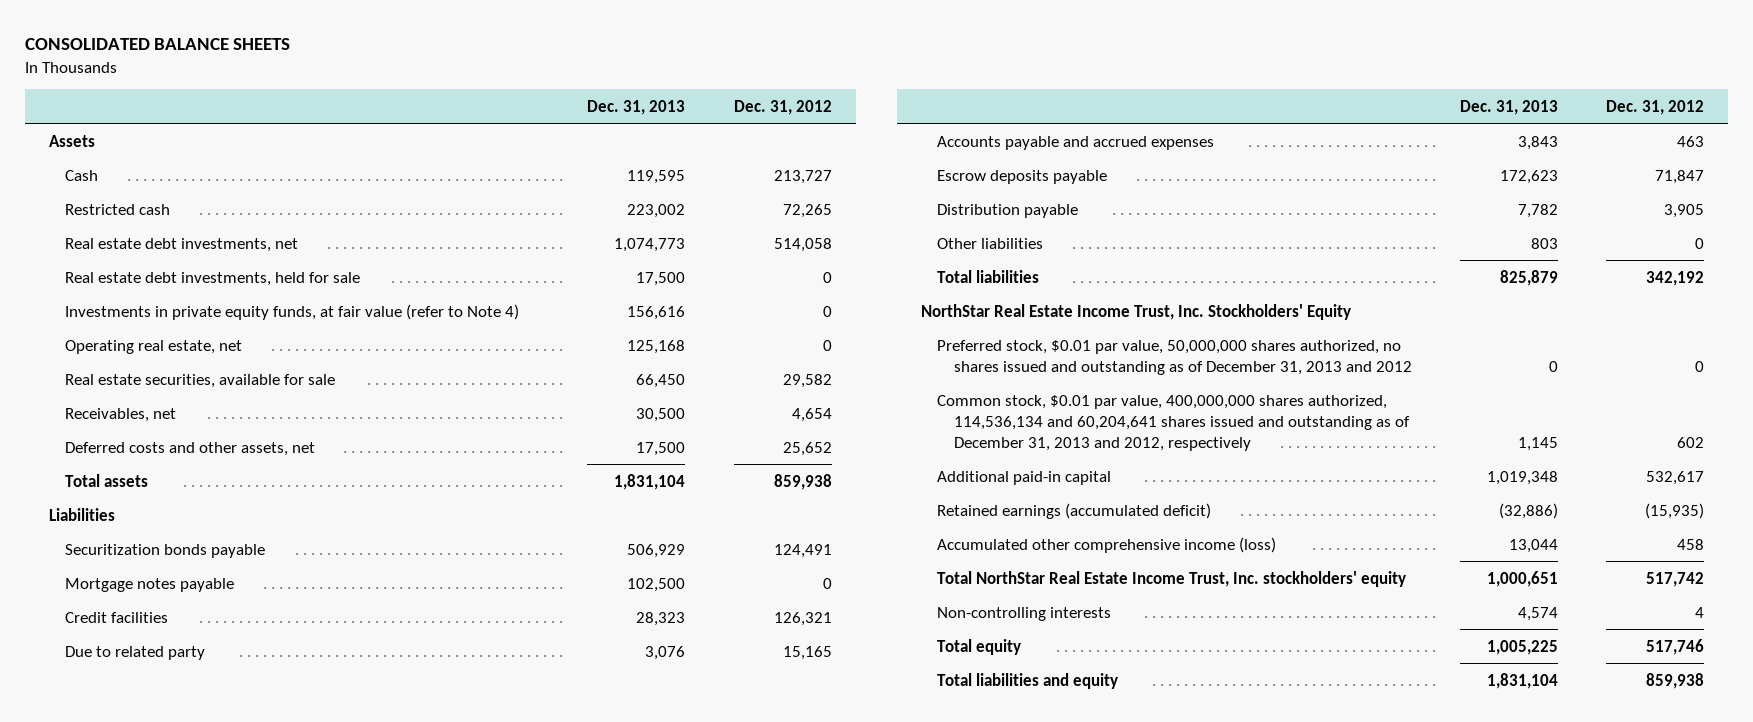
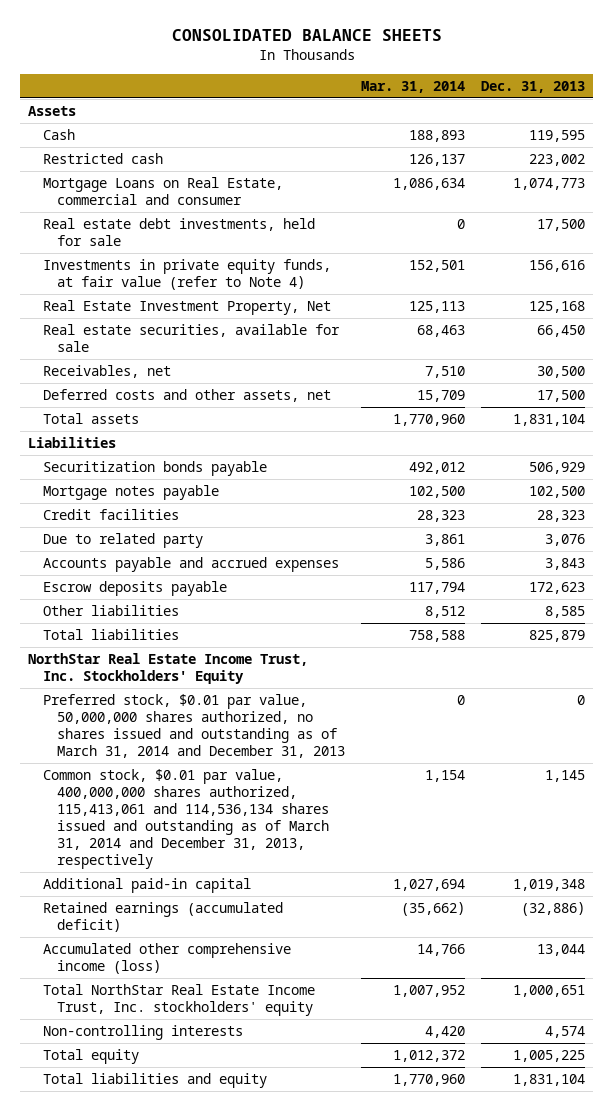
[733,99,832,115] Dec. 31, 2012 -> none
none -> [361,80,466,93] Mar. 31, 2014
[65,237,299,252] Real estate debt investments, net -> [42,176,283,205] Mortgage Loans on Real Estate, commercial and consumer
[65,339,243,354] Operating real estate, net -> [42,299,331,315] Real Estate Investment Property, Net
[937,203,1079,218] Distribution payable -> none
[1530,237,1558,249] 803 -> [545,605,586,618] 8,585
[937,339,1412,375] Preferred stock, $0.01 par value, 50,000,000 shares authorized, no shares issued and outstanding as of December 31, 2013 and 2012 -> [42,693,346,758] Preferred stock, $0.01 par value, 50,000,000 shares authorized, no shares issued and outstanding as of March 31, 2014 and December 31, 2013
[937,394,1410,451] Common stock, $0.01 par value, 400,000,000 shares authorized, 114,536,134 and 60,204,641 shares issued and outstanding as of December 31, 2013 and 2012, respectively -> [42,768,330,869] Common stock, $0.01 par value, 400,000,000 shares authorized, 115,413,061 and 114,536,134 shares issued and outstanding as of March 31, 2014 and December 31, 2013, respectively

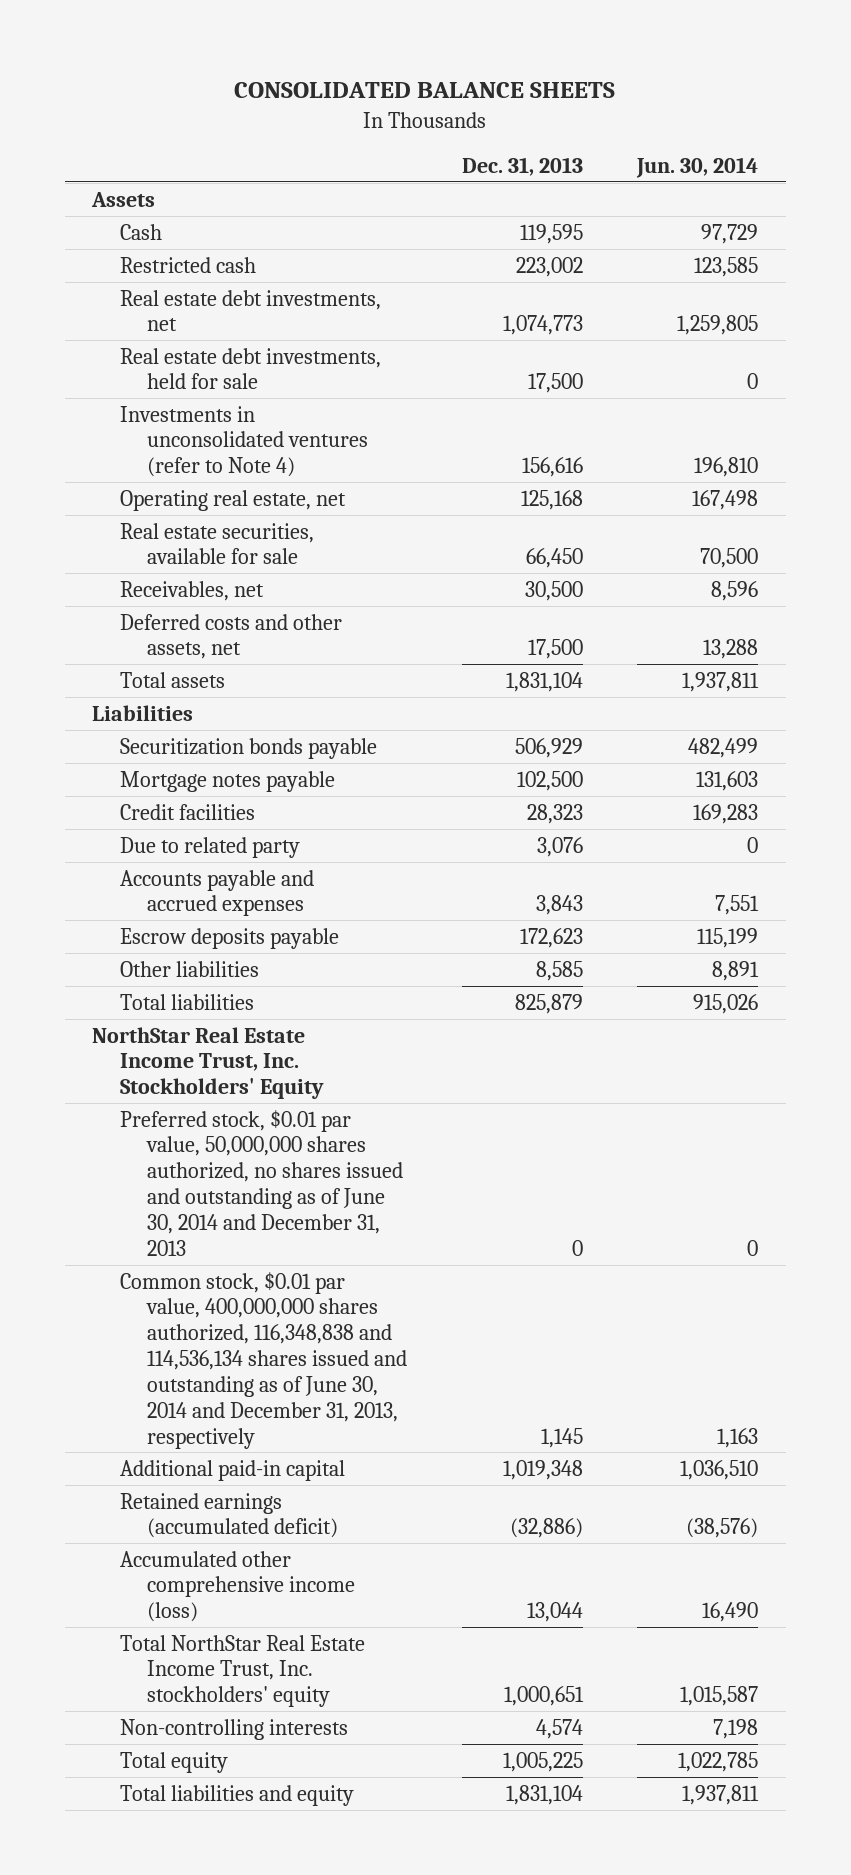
[361,80,466,93] Mar. 31, 2014 -> none
none -> [636,156,759,178] Jun. 30, 2014
[42,176,283,205] Mortgage Loans on Real Estate, commercial and consumer -> [119,289,381,332] Real estate debt investments, net
[42,258,331,290] Investments in private equity funds, at fair value (refer to Note 4) -> [119,405,369,478] Investments in unconsolidated ventures (refer to Note 4)
[42,299,331,315] Real Estate Investment Property, Net -> [119,489,346,511] Operating real estate, net
[42,693,346,758] Preferred stock, $0.01 par value, 50,000,000 shares authorized, no shares issued and outstanding as of March 31, 2014 and December 31, 2013 -> [119,1109,404,1256] Preferred stock, $0.01 par value, 50,000,000 shares authorized, no shares issued and outstanding as of June 30, 2014 and December 31, 2013
[42,768,330,869] Common stock, $0.01 par value, 400,000,000 shares authorized, 115,413,061 and 114,536,134 shares issued and outstanding as of March 31, 2014 and December 31, 2013, respectively -> [119,1271,408,1449] Common stock, $0.01 par value, 400,000,000 shares authorized, 116,348,838 and 114,536,134 shares issued and outstanding as of June 30, 2014 and December 31, 2013, respectively

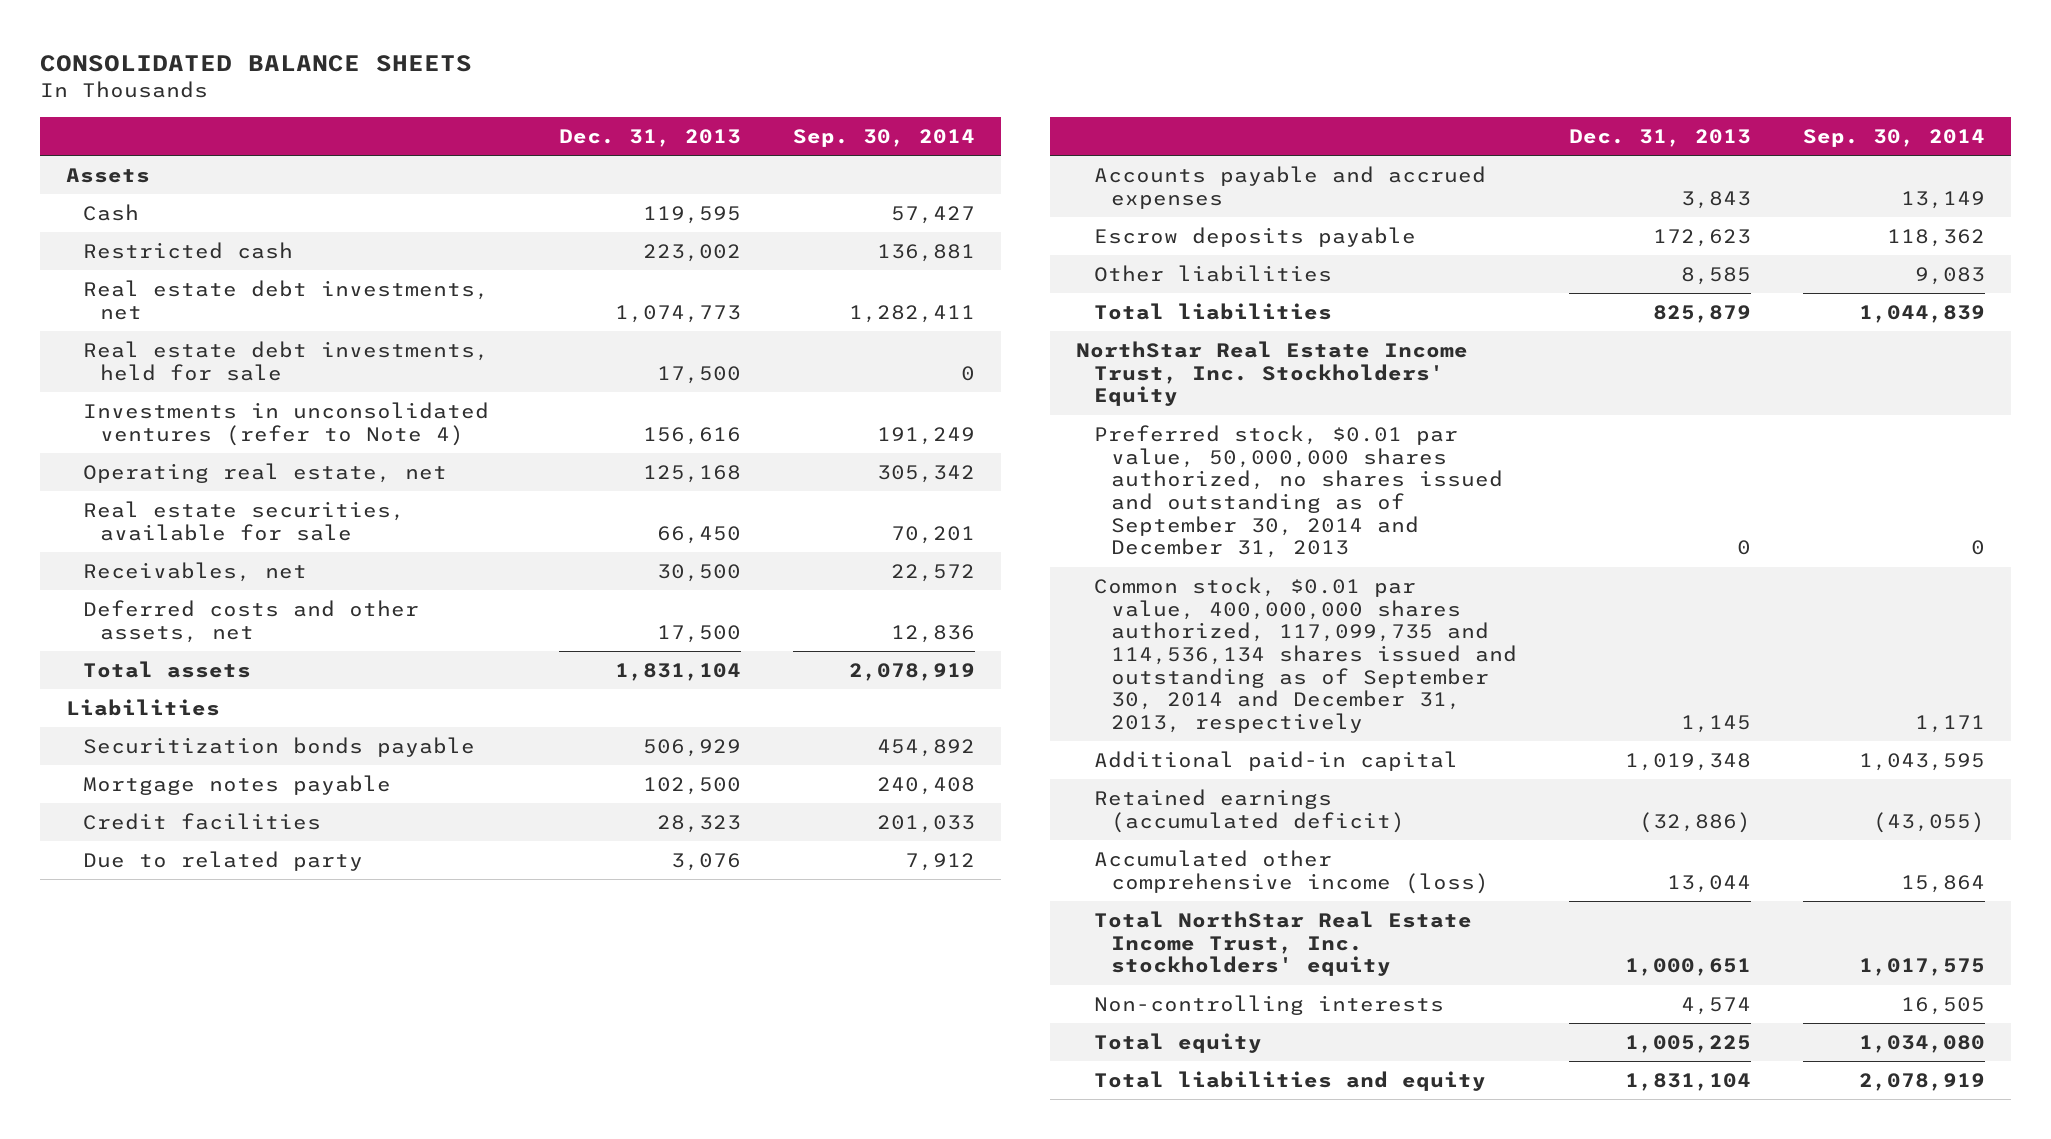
[636,156,759,178] Jun. 30, 2014 -> none
none -> [792,128,975,147] Sep. 30, 2014
[119,1109,404,1256] Preferred stock, $0.01 par value, 50,000,000 shares authorized, no shares issued and outstanding as of June 30, 2014 and December 31, 2013 -> [1093,424,1503,559] Preferred stock, $0.01 par value, 50,000,000 shares authorized, no shares issued and outstanding as of September 30, 2014 and December 31, 2013
[119,1271,408,1449] Common stock, $0.01 par value, 400,000,000 shares authorized, 116,348,838 and 114,536,134 shares issued and outstanding as of June 30, 2014 and December 31, 2013, respectively -> [1093,576,1517,734] Common stock, $0.01 par value, 400,000,000 shares authorized, 117,099,735 and 114,536,134 shares issued and outstanding as of September 30, 2014 and December 31, 2013, respectively

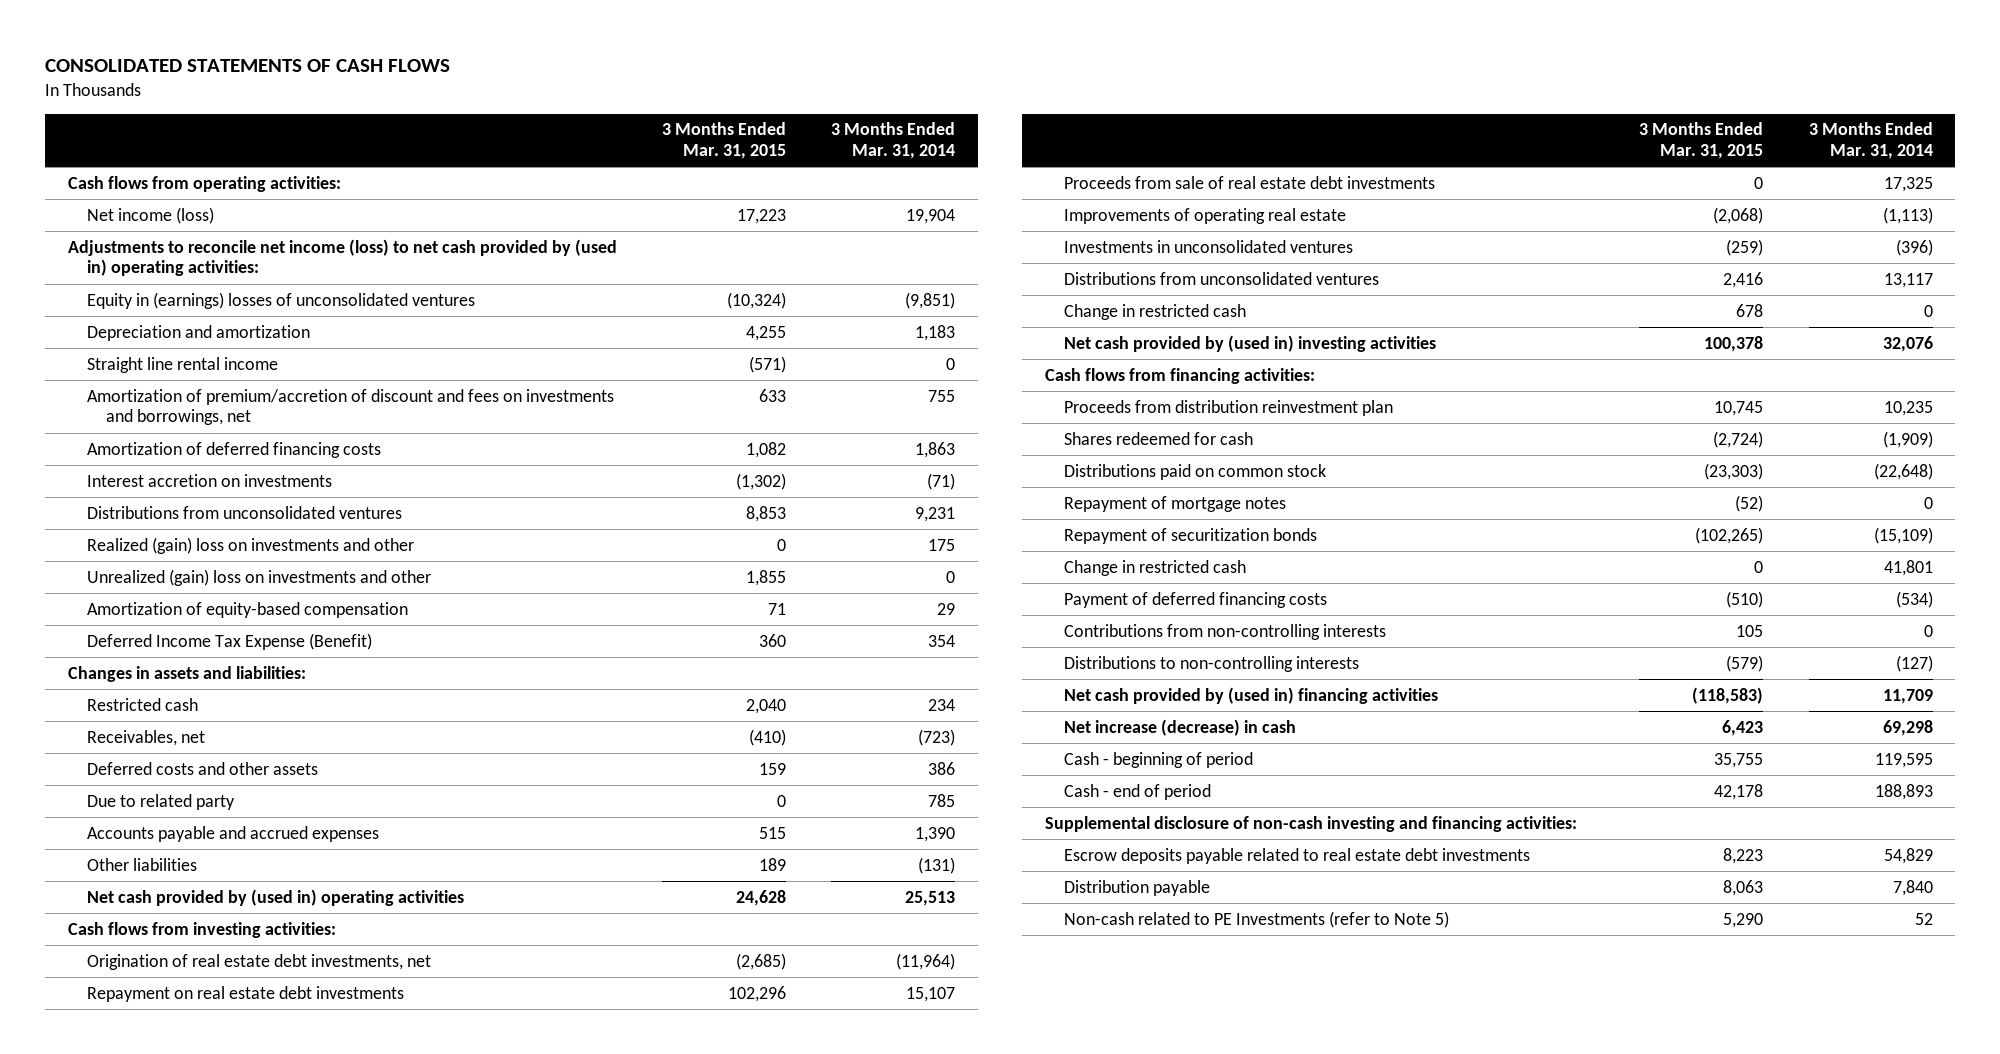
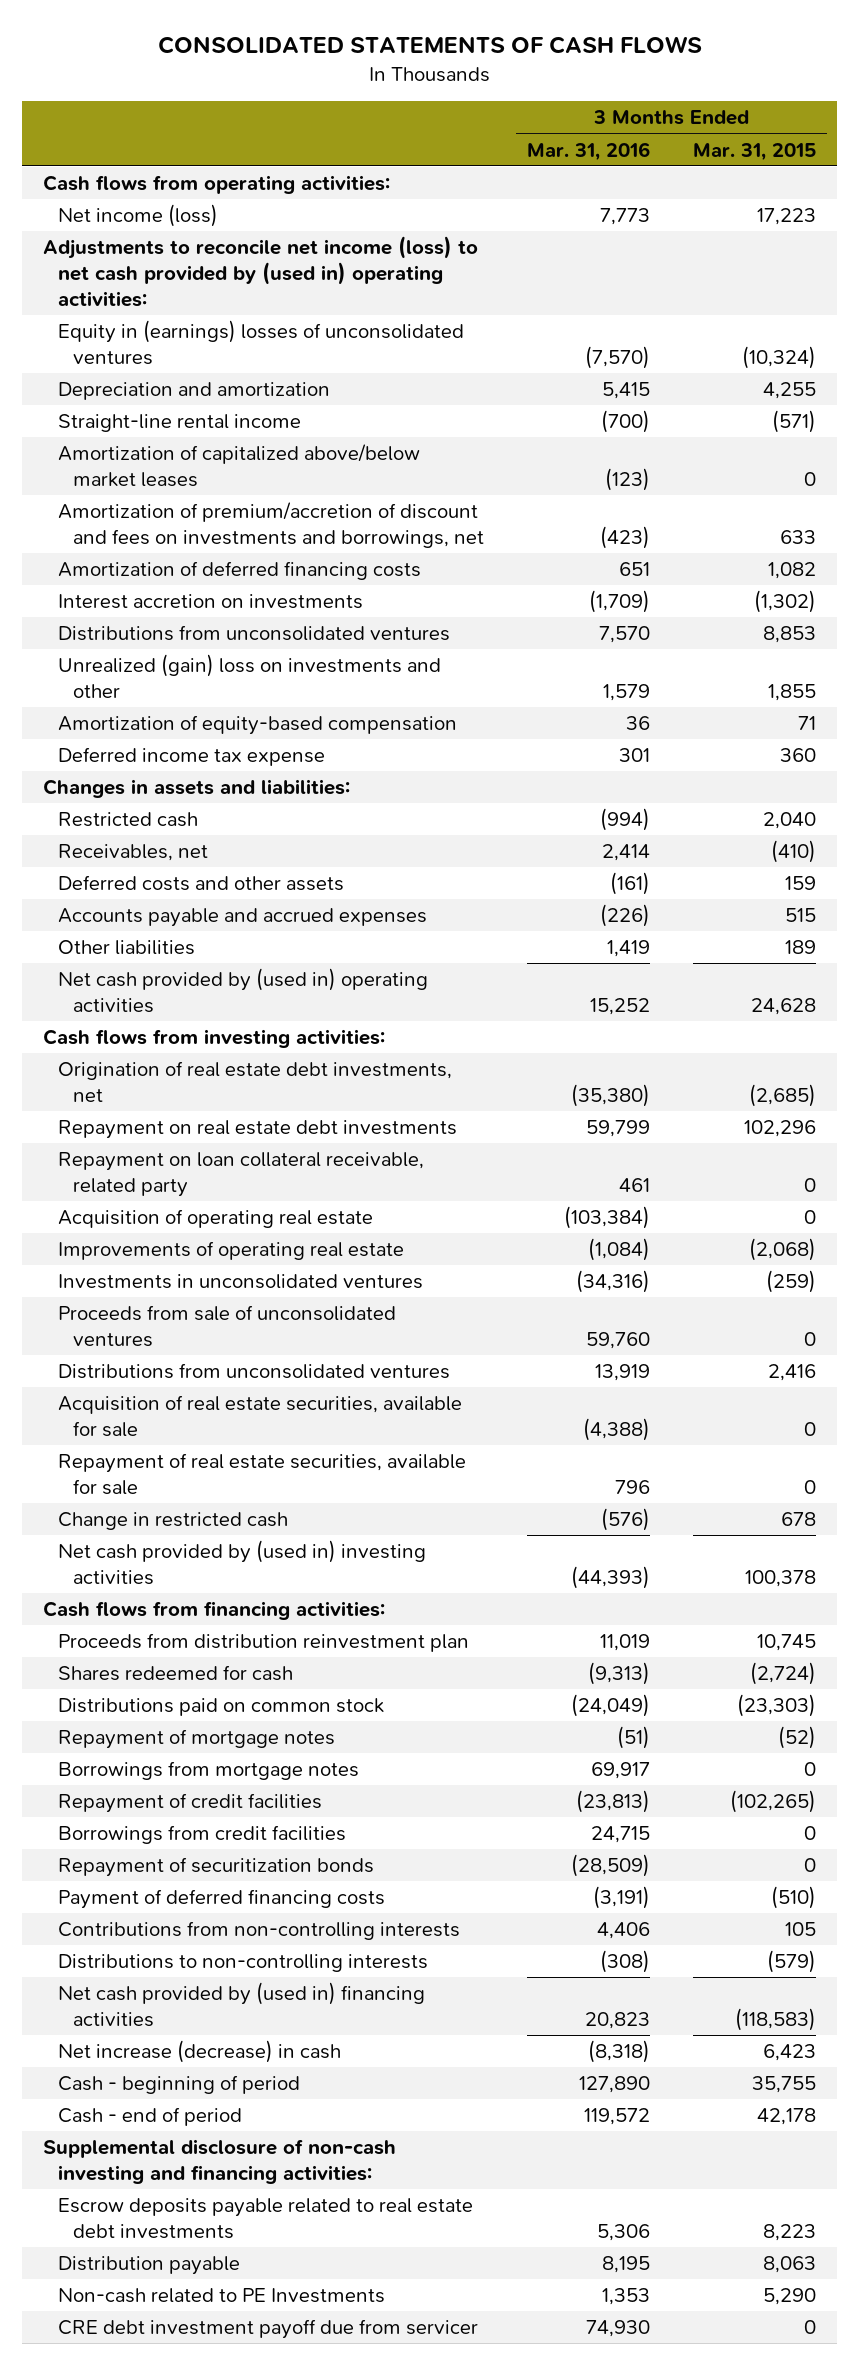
[831,122,956,160] 3 Months Ended Mar. 31, 2014 -> none
none -> [527,141,651,161] Mar. 31, 2016
[86,356,278,373] Straight line rental income -> [58,414,302,433] Straight-line rental income
none -> [58,444,421,487] Amortization of capitalized above/below market leases
[86,536,414,554] Realized (gain) loss on investments and other -> none
[86,632,372,650] Deferred Income Tax Expense (Benefit) -> [58,747,326,767] Deferred income tax expense
[86,793,235,810] Due to related party -> none
[1063,175,1435,189] Proceeds from sale of real estate debt investments -> none
none -> [58,1152,425,1197] Repayment on loan collateral receivable, related party
none -> [58,1209,374,1229] Acquisition of operating real estate
none -> [58,1305,397,1347] Proceeds from sale of unconsolidated ventures
none -> [58,1395,463,1437] Acquisition of real estate securities, available for sale
none -> [58,1453,467,1495] Repayment of real estate securities, available for sale
[1063,559,1246,576] Change in restricted cash -> none
none -> [58,1761,360,1781] Borrowings from mortgage notes
none -> [58,1793,323,1814] Repayment of credit facilities
none -> [58,1825,347,1845] Borrowings from credit facilities
[1695,526,1764,544] (102,265) -> [803,1858,816,1873] 0
[1063,910,1449,928] Non-cash related to PE Investments (refer to Note 5) -> [58,2288,386,2304] Non-cash related to PE Investments
none -> [58,2319,479,2340] CRE debt investment payoff due from servicer

